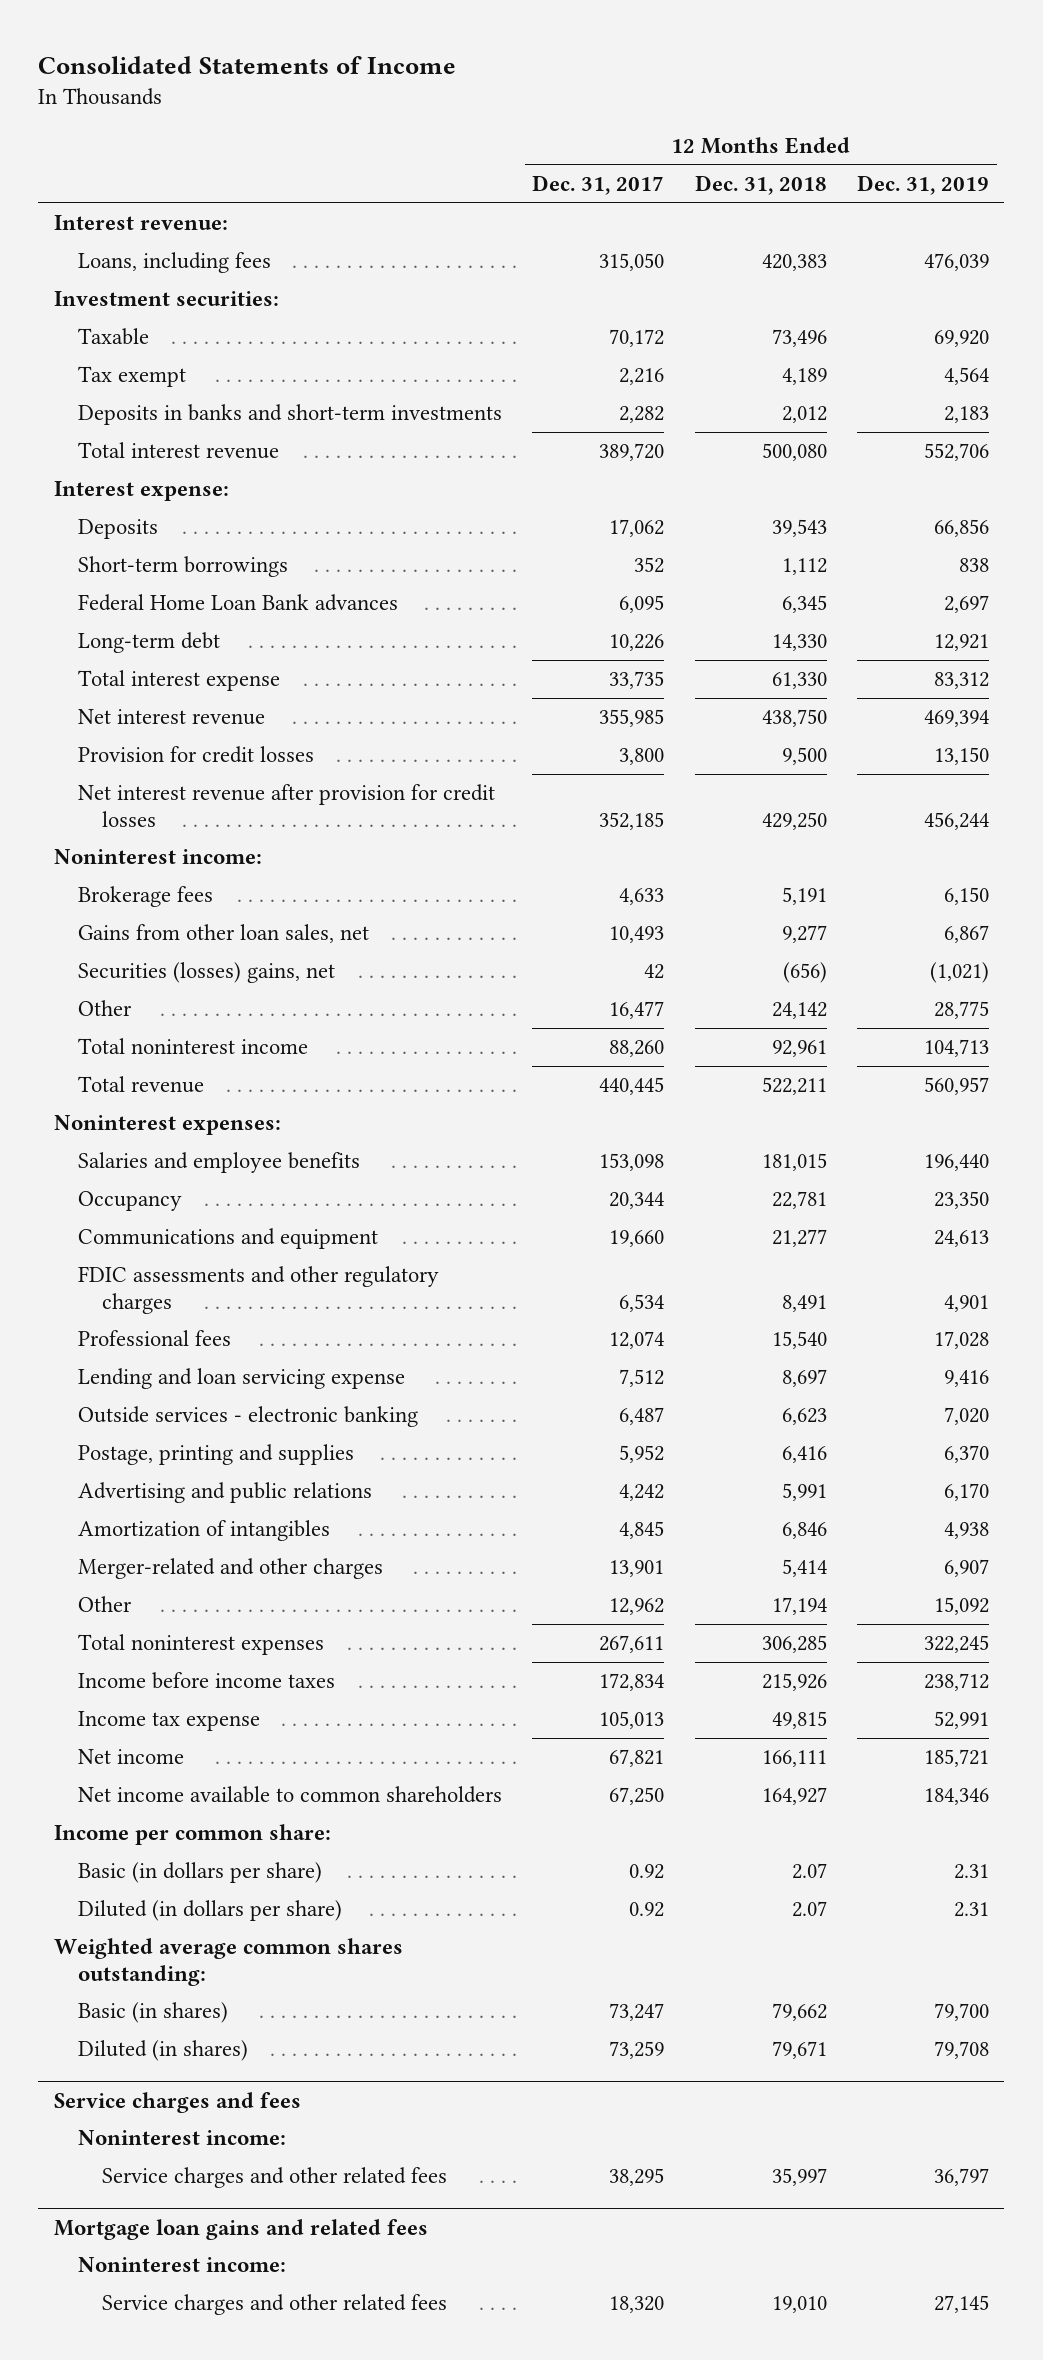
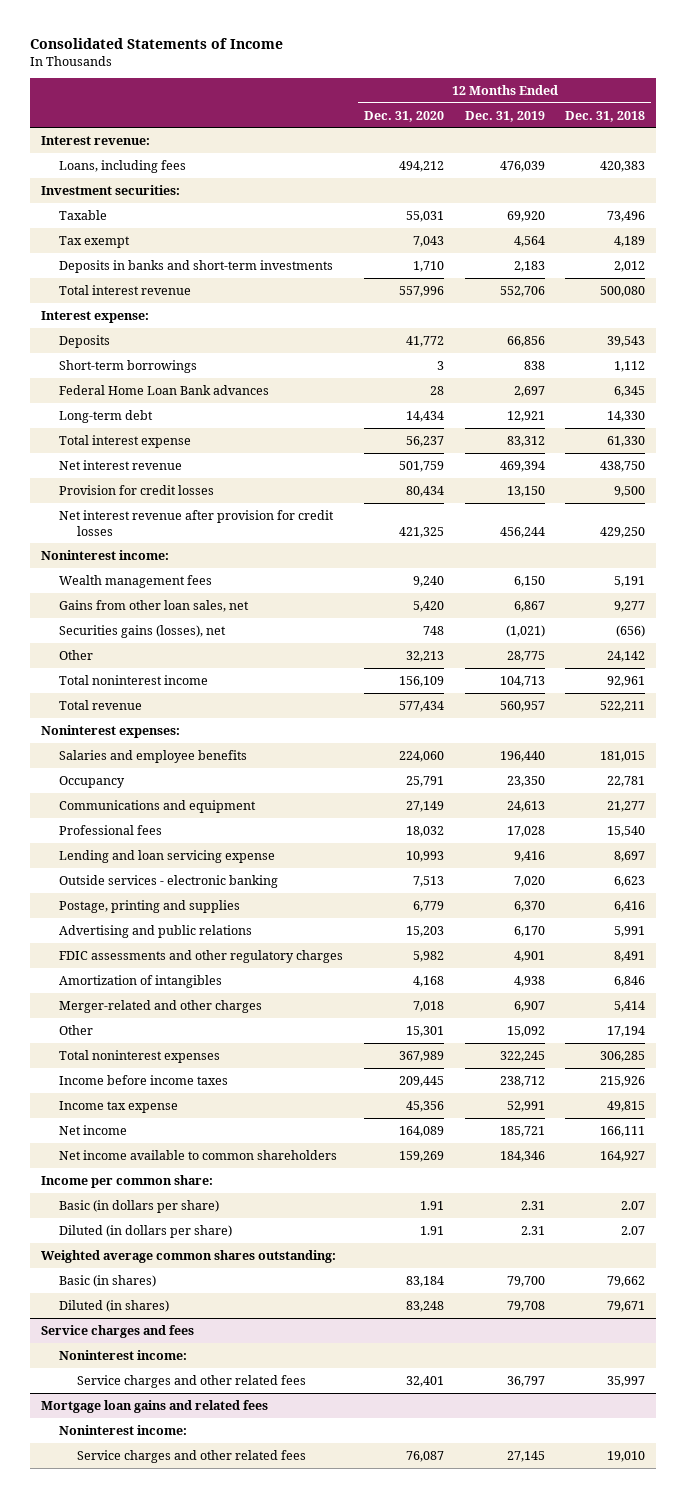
[532,175,665,196] Dec. 31, 2017 -> none
none -> [363,110,444,122] Dec. 31, 2020
[78,886,214,908] Brokerage fees -> [58,574,212,588] Wealth management fees
[78,962,336,984] Securities (losses) gains, net -> [58,624,226,638] Securities gains (losses), net
[78,1266,440,1314] FDIC assessments and other regulatory charges -> [58,949,343,963] FDIC assessments and other regulatory charges

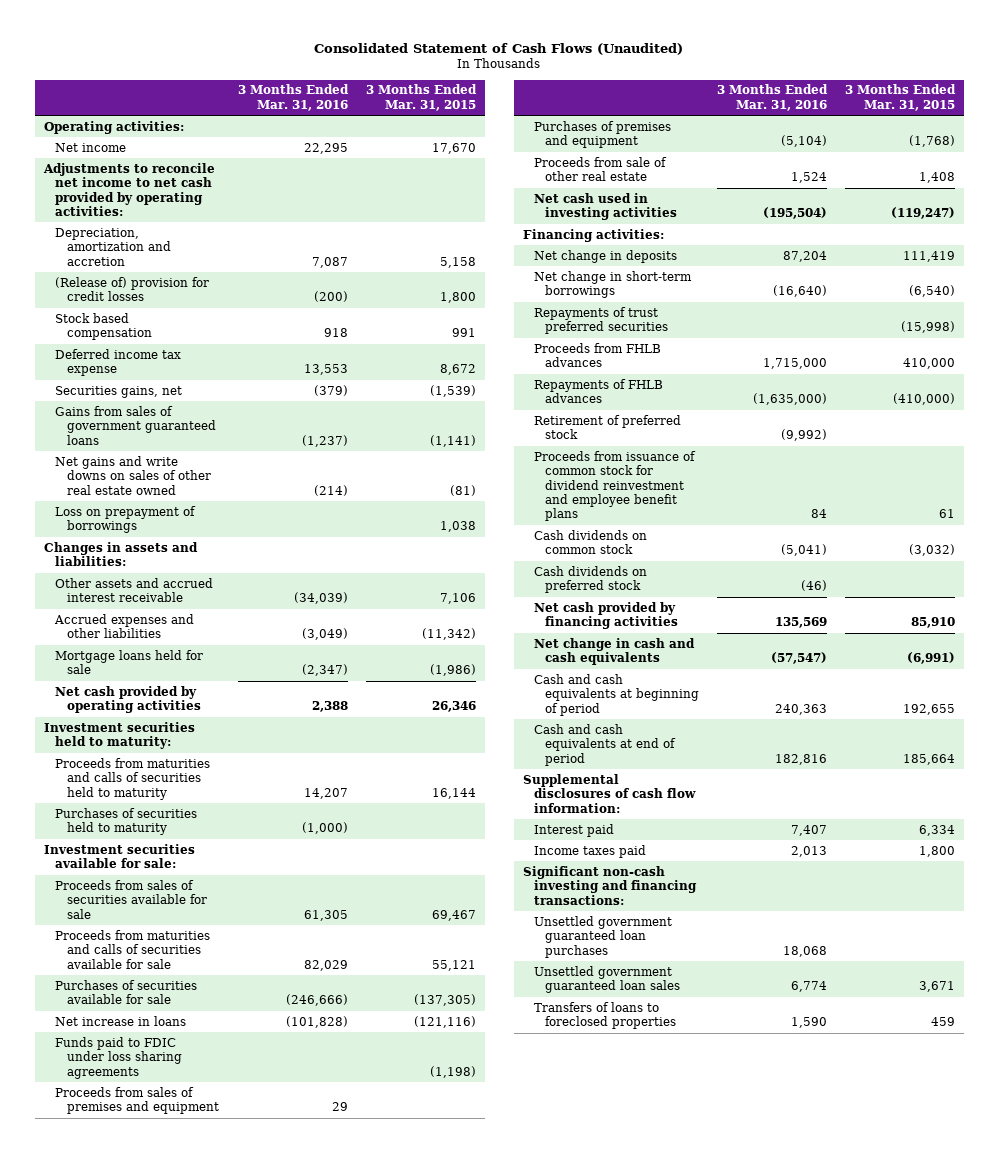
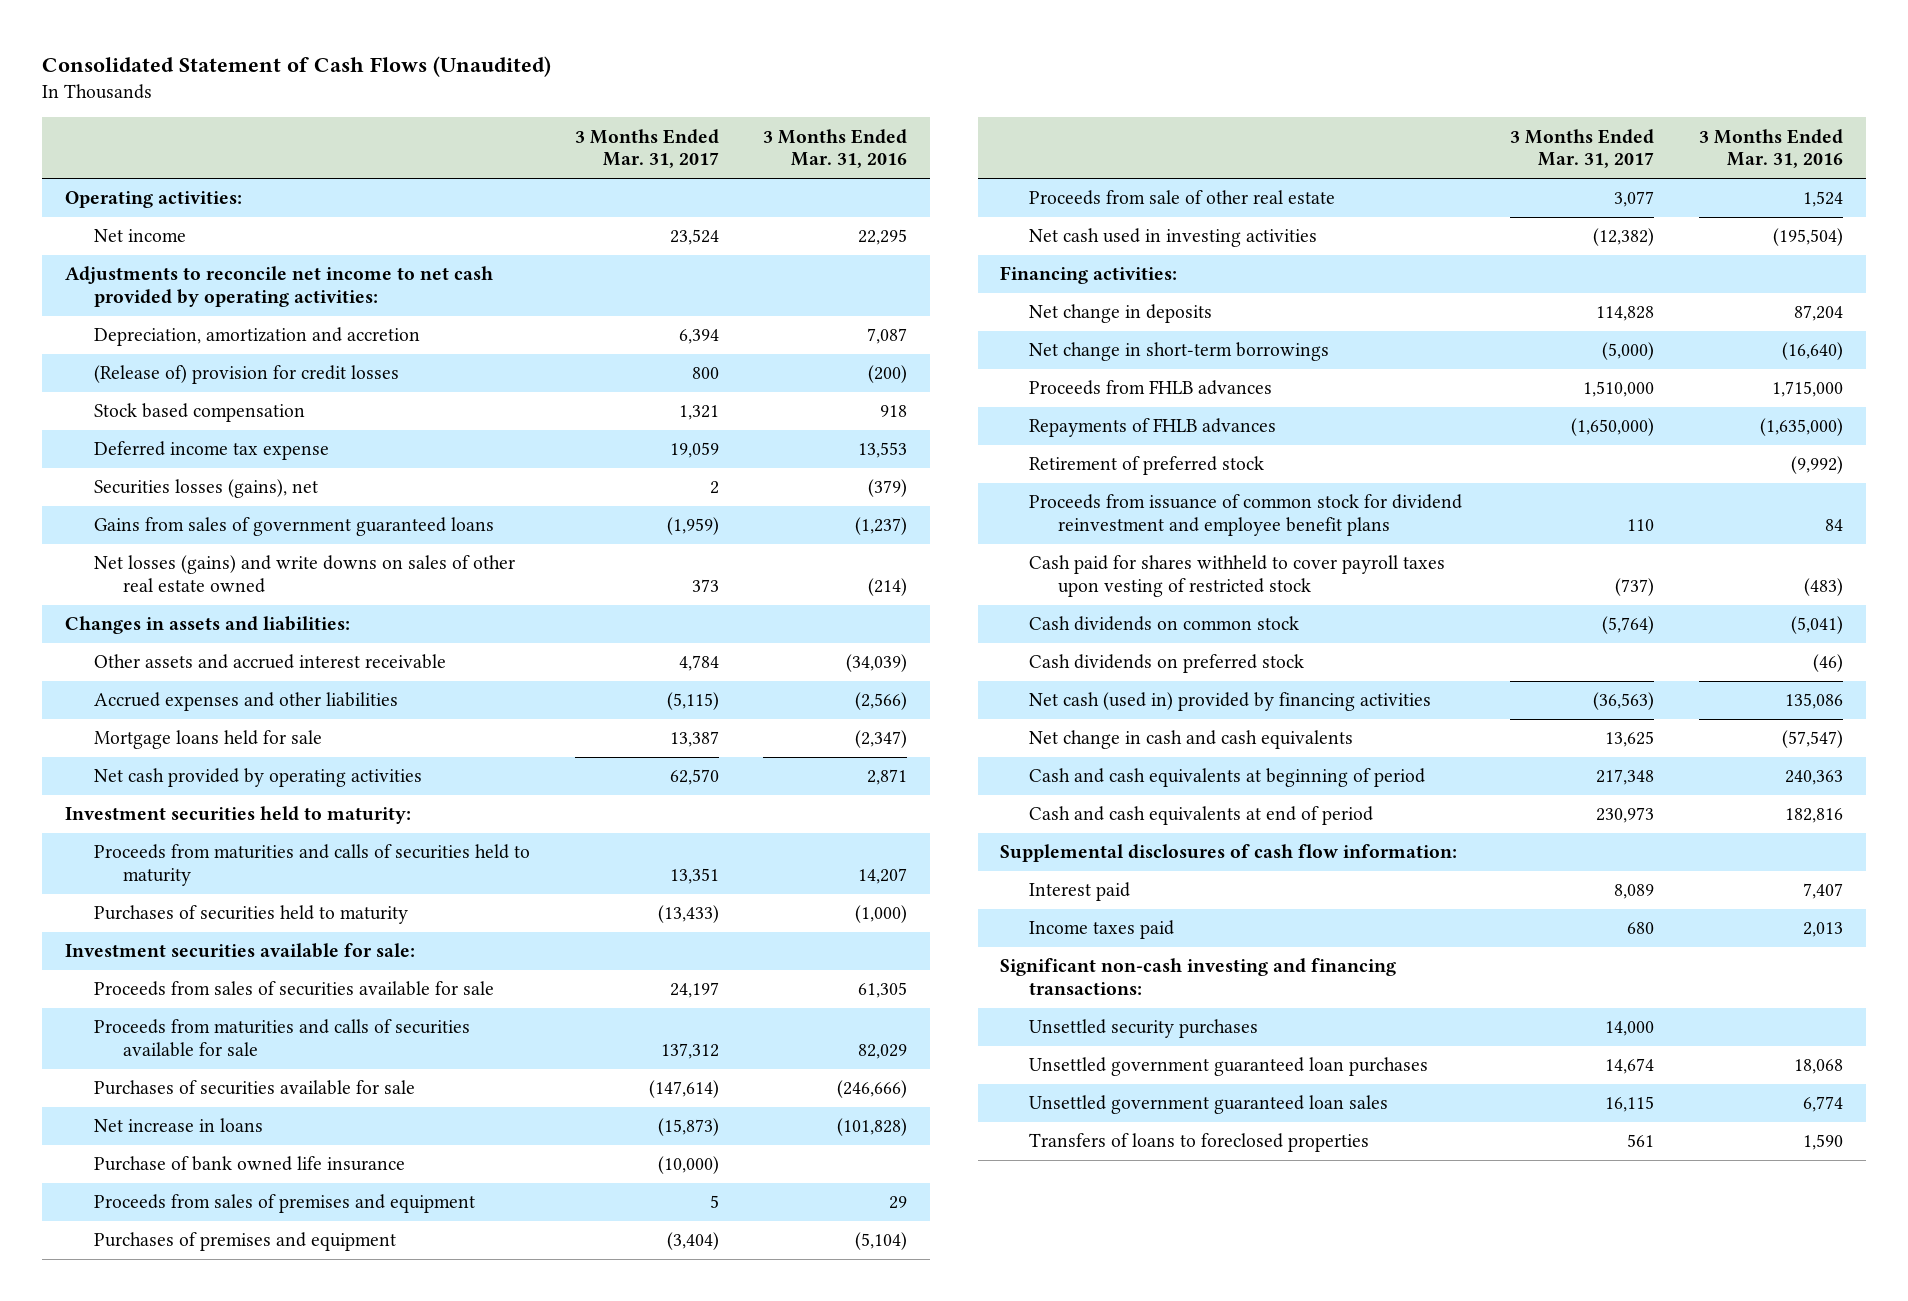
[366,84,478,111] 3 Months Ended Mar. 31, 2015 -> none
none -> [574,128,719,169] 3 Months Ended Mar. 31, 2017
[55,385,183,398] Securities gains, net -> [93,479,318,499] Securities losses (gains), net
[55,505,197,534] Loss on prepayment of borrowings -> none
[55,455,211,495] Net gains and write downs on sales of other real estate owned -> [93,555,515,594] Net losses (gains) and write downs on sales of other real estate owned
[302,628,349,641] (3,049) -> [855,692,908,711] (2,566)
[312,701,349,713] 2,388 -> [867,769,908,786] 2,871
[55,1036,182,1079] Funds paid to FDIC under loss sharing agreements -> none
none -> [93,1156,405,1172] Purchase of bank owned life insurance
[533,306,669,335] Repayments of trust preferred securities -> none
none -> [1029,555,1446,598] Cash paid for shares withheld to cover payroll taxes upon vesting of restricted stock
[533,601,679,630] Net cash provided by financing activities -> [1029,692,1432,712] Net cash (used in) provided by financing activities
[774,617,827,629] 135,569 -> [1785,693,1844,710] 135,086
none -> [1029,1019,1259,1039] Unsettled security purchases

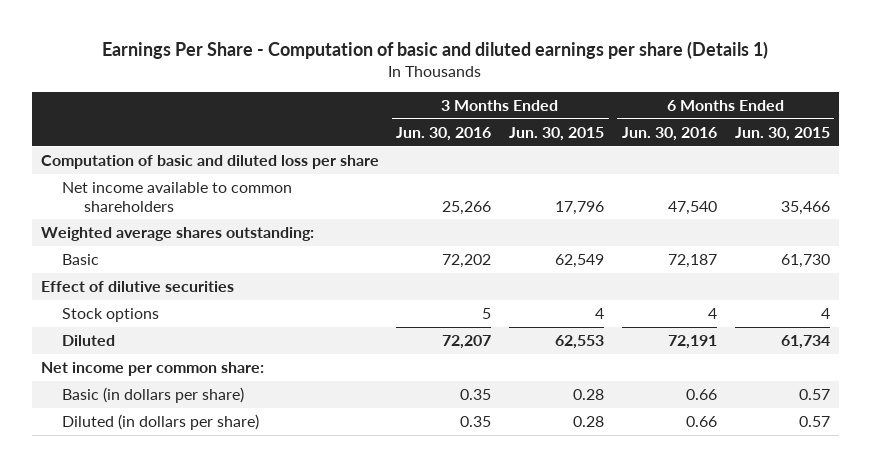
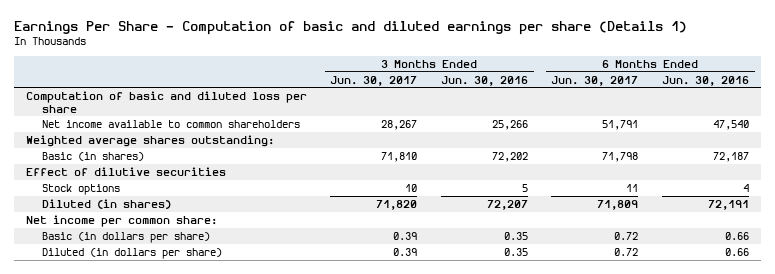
[509,126,605,141] Jun. 30, 2015 -> none
[734,126,830,141] Jun. 30, 2015 -> none
none -> [330,75,418,86] Jun. 30, 2017
none -> [551,75,639,86] Jun. 30, 2017
[62,254,100,266] Basic -> [41,151,144,161] Basic (in shares)
[62,335,116,347] Diluted -> [41,198,171,209] Diluted (in shares)

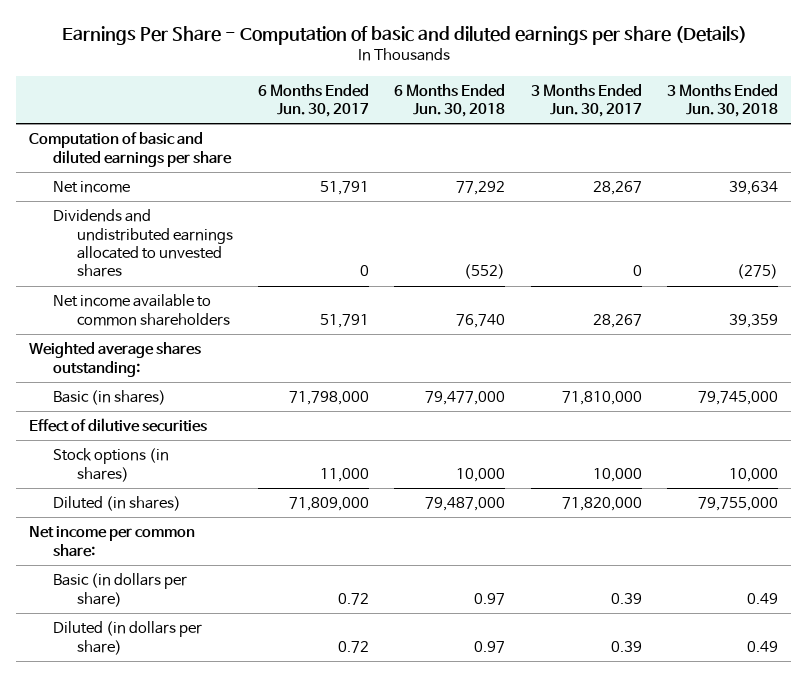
[14,20,688,35] Earnings Per Share - Computation of basic and diluted earnings per share (Details 1) -> [61,25,747,45] Earnings Per Share - Computation of basic and diluted earnings per share (Details)
[440,75,528,86] Jun. 30, 2016 -> none
[662,75,750,86] Jun. 30, 2016 -> none
none -> [394,83,506,118] 6 Months Ended Jun. 30, 2018
none -> [667,83,779,118] 3 Months Ended Jun. 30, 2018
[25,90,307,113] Computation of basic and diluted loss per share -> [29,132,232,167] Computation of basic and diluted earnings per share
none -> [52,181,130,194] Net income
none -> [52,209,233,278] Dividends and undistributed earnings allocated to unvested shares
[381,151,418,162] 71,810 -> [561,391,642,406] 71,810,000
[602,151,639,162] 71,798 -> [289,391,370,406] 71,798,000
[41,183,120,195] Stock options -> [52,448,169,482] Stock options (in shares)
[405,183,418,192] 10 -> [592,467,642,482] 10,000
[626,183,639,192] 11 -> [320,467,370,482] 11,000
[376,199,418,210] 71,820 -> [561,497,642,512] 71,820,000
[597,199,639,210] 71,809 -> [289,497,370,512] 71,809,000

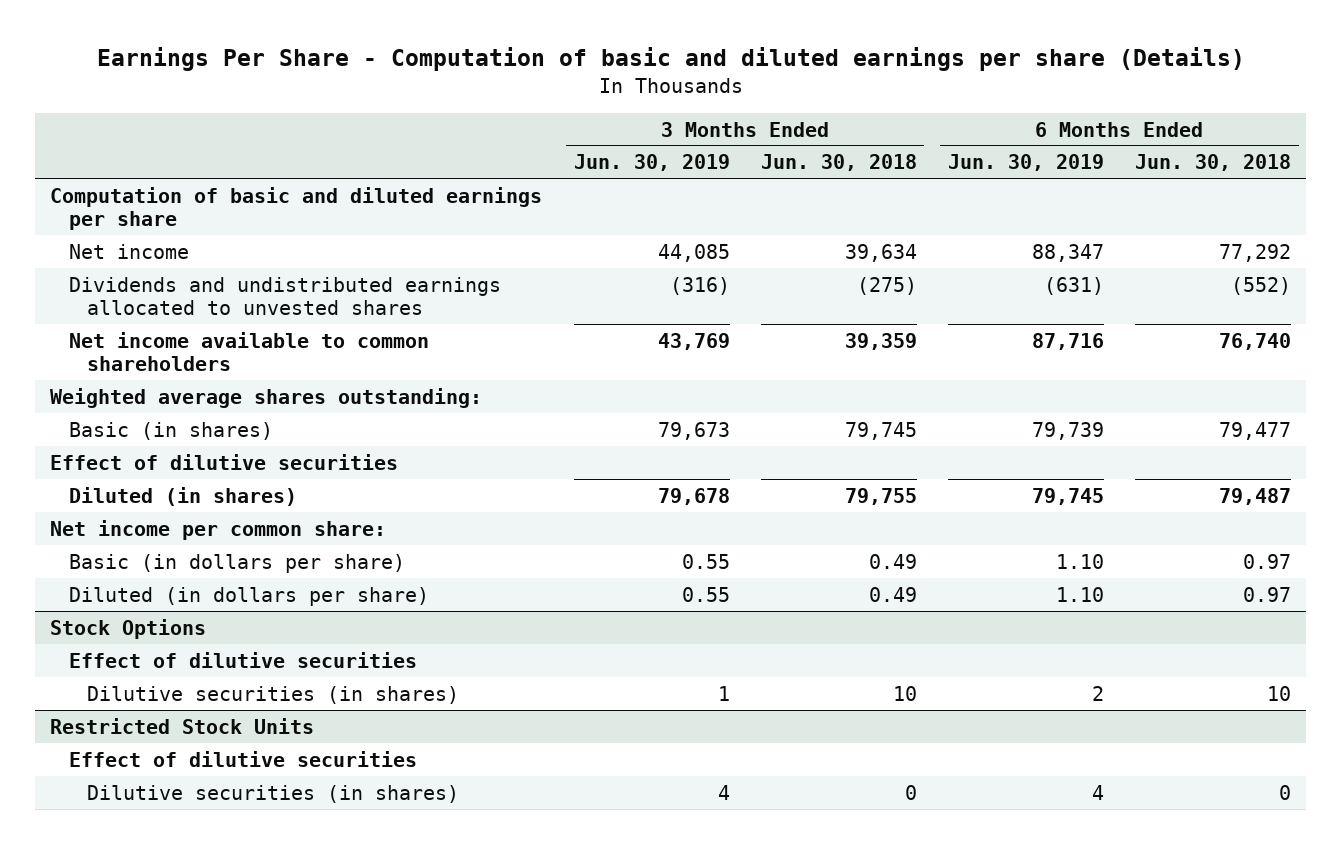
[258,83,370,118] 6 Months Ended Jun. 30, 2017 -> none
[530,83,642,118] 3 Months Ended Jun. 30, 2017 -> none
none -> [573,154,730,172] Jun. 30, 2019
none -> [947,154,1104,172] Jun. 30, 2019
[425,391,506,406] 79,477,000 -> [1218,421,1291,440] 79,477
[698,391,779,406] 79,745,000 -> [844,421,917,440] 79,745
[52,448,169,482] Stock options (in shares) -> none
[425,497,506,512] 79,487,000 -> [1218,487,1291,505] 79,487
[698,497,779,512] 79,755,000 -> [844,487,917,505] 79,755
none -> [50,618,207,639] Stock Options
none -> [68,651,417,668] Effect of dilutive securities
none -> [86,685,459,704] Dilutive securities (in shares)
none -> [50,717,315,734] Restricted Stock Units
none -> [68,750,417,767] Effect of dilutive securities
none -> [86,784,459,803] Dilutive securities (in shares)

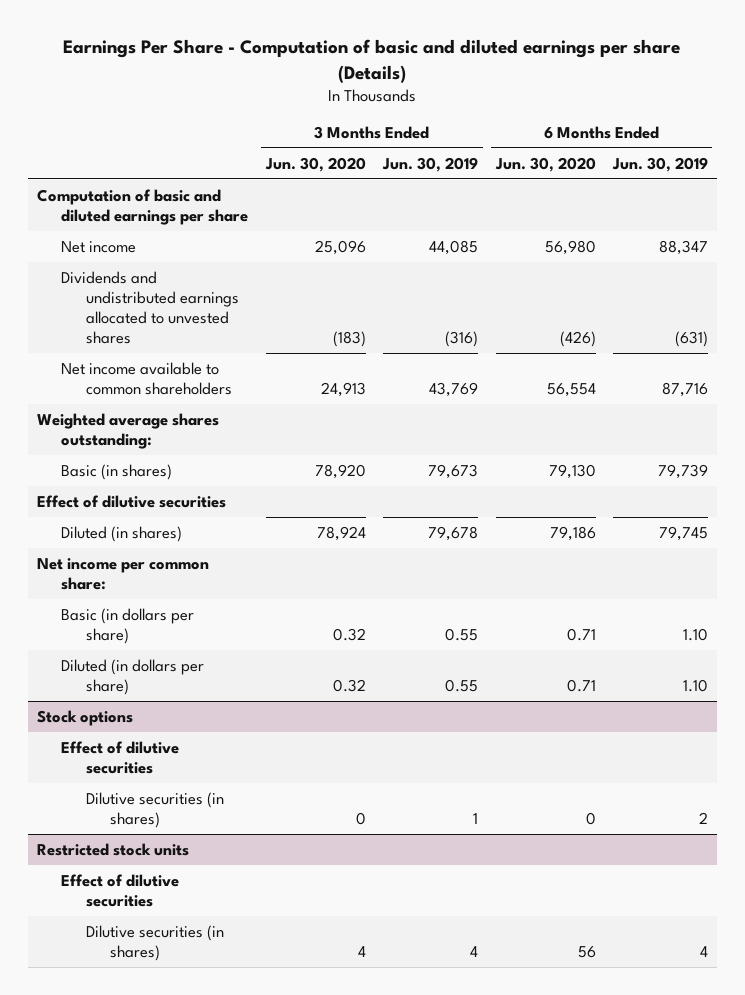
[760,154,917,172] Jun. 30, 2018 -> none
[1134,154,1291,172] Jun. 30, 2018 -> none
none -> [264,156,366,172] Jun. 30, 2020
none -> [494,156,596,172] Jun. 30, 2020
[50,618,207,639] Stock Options -> [36,709,133,726] Stock options
[50,717,315,734] Restricted Stock Units -> [36,842,189,856] Restricted stock units

